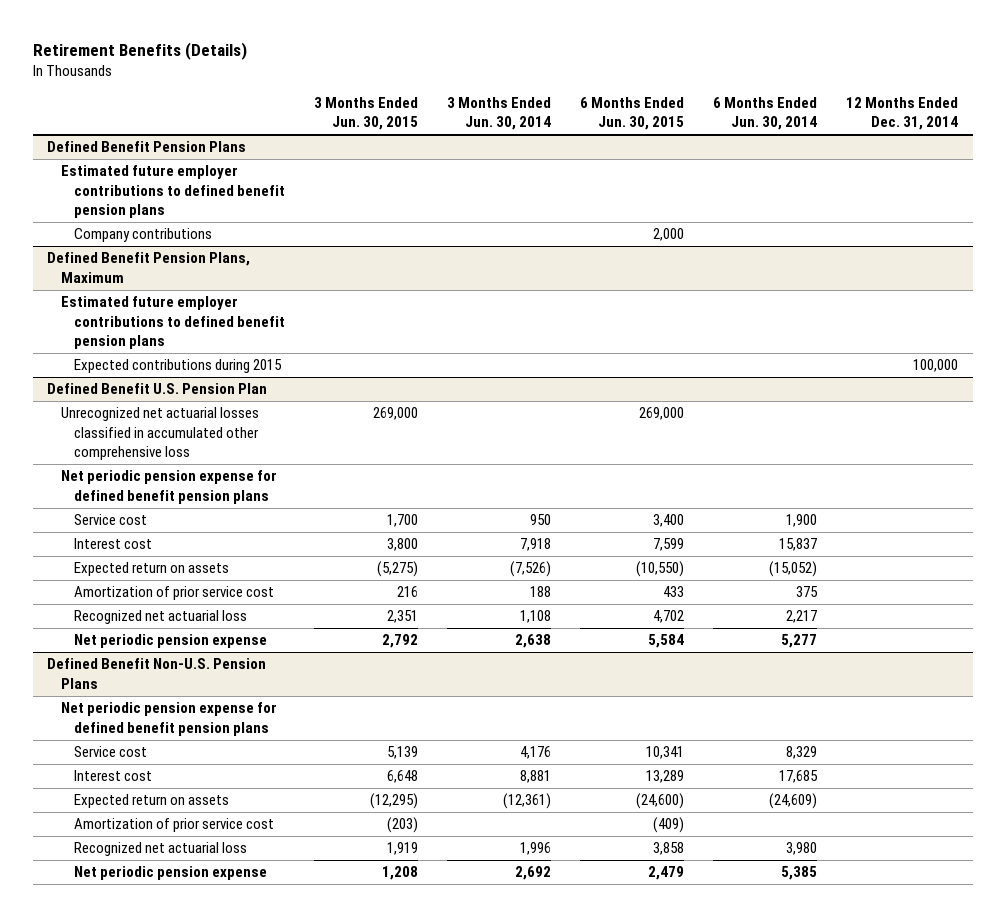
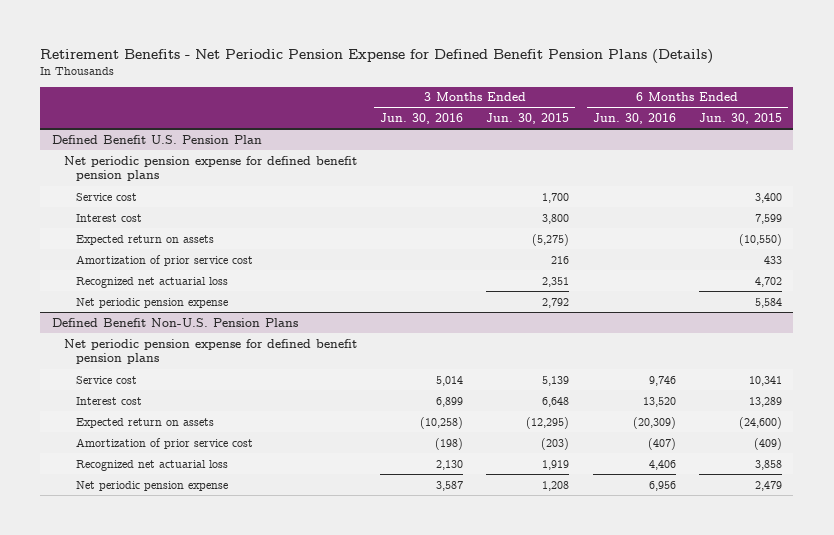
[32,41,247,60] Retirement Benefits (Details) -> [40,48,714,64] Retirement Benefits - Net Periodic Pension Expense for Defined Benefit Pension Plans (Details)
[447,97,552,131] 3 Months Ended Jun. 30, 2014 -> none
[713,97,818,131] 6 Months Ended Jun. 30, 2014 -> none
[846,97,959,131] 12 Months Ended Dec. 31, 2014 -> none
none -> [380,113,464,125] Jun. 30, 2016
none -> [592,113,676,125] Jun. 30, 2016
[47,141,247,153] Defined Benefit Pension Plans -> none
[60,165,286,218] Estimated future employer contributions to defined benefit pension plans -> none
[74,228,213,243] Company contributions -> none
[47,252,251,283] Defined Benefit Pension Plans, Maximum -> none
[60,296,286,349] Estimated future employer contributions to defined benefit pension plans -> none
[74,359,283,374] Expected contributions during 2015 -> none
[60,407,260,460] Unrecognized net actuarial losses classified in accumulated other comprehensive loss -> none

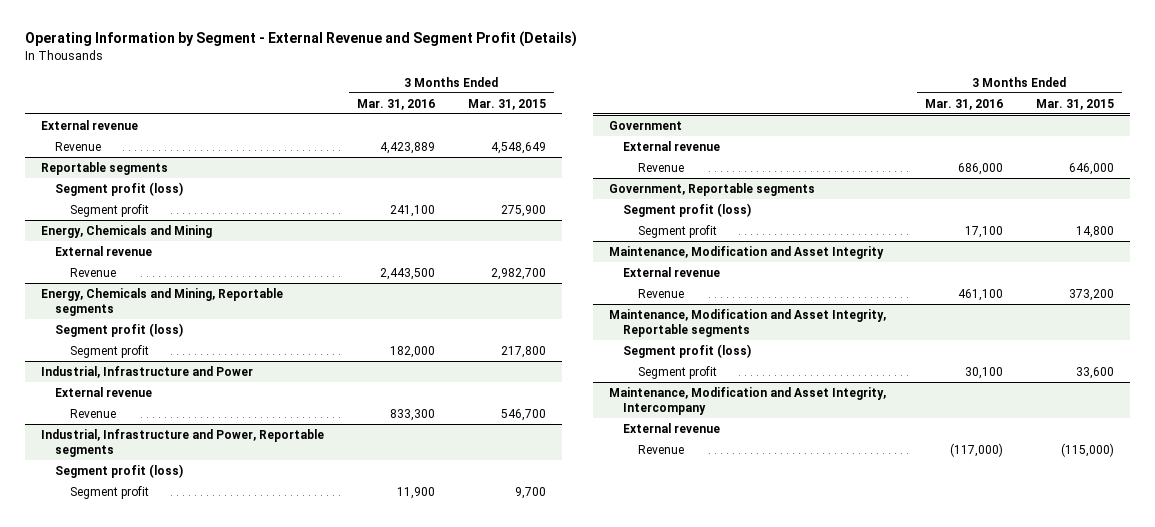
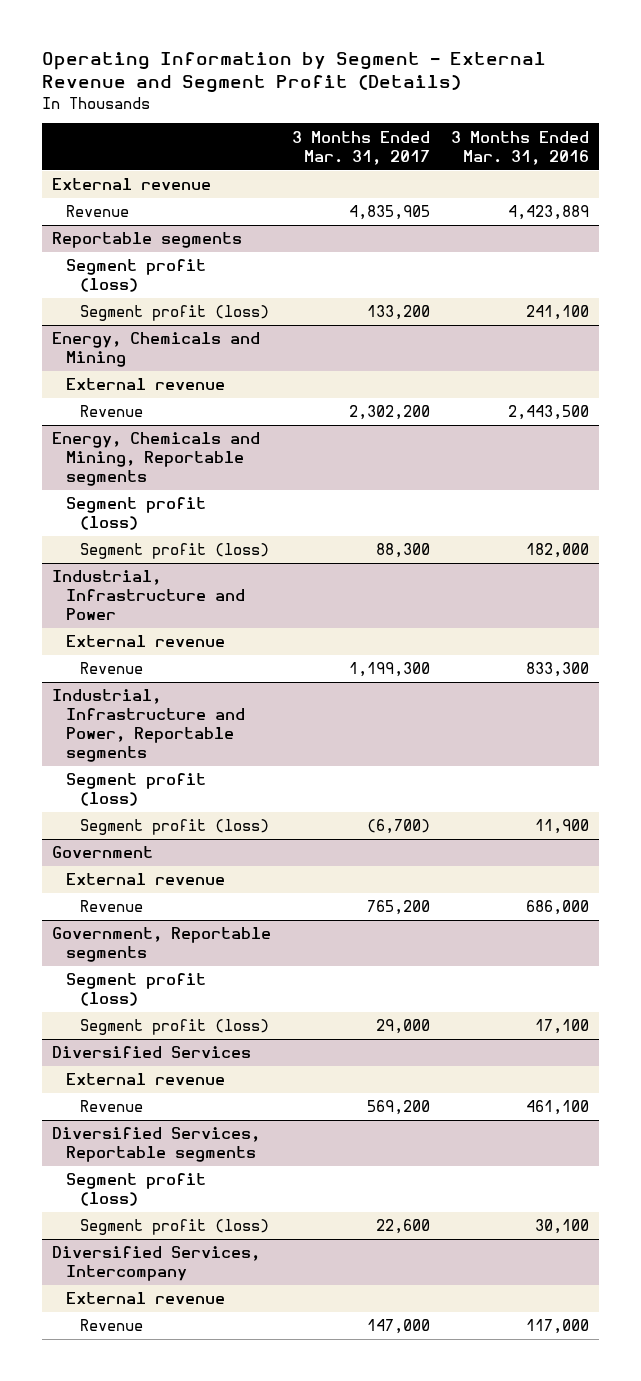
[467,98,546,110] Mar. 31, 2015 -> none
none -> [292,130,431,165] 3 Months Ended Mar. 31, 2017
[69,203,149,217] Segment profit -> [80,305,270,322] Segment profit (loss)
[69,344,149,358] Segment profit -> [80,543,270,560] Segment profit (loss)
[69,485,149,499] Segment profit -> [80,819,270,836] Segment profit (loss)
[609,245,885,259] Maintenance, Modification and Asset Integrity -> none
[637,224,717,238] Segment profit -> [80,1019,270,1036] Segment profit (loss)
none -> [52,1046,252,1059] Diversified Services
[609,308,887,337] Maintenance, Modification and Asset Integrity, Reportable segments -> none
none -> [52,1127,261,1163] Diversified Services, Reportable segments
[609,386,887,415] Maintenance, Modification and Asset Integrity, Intercompany -> none
[637,365,717,379] Segment profit -> [80,1219,270,1236] Segment profit (loss)
none -> [52,1246,261,1282] Diversified Services, Intercompany
[949,442,1003,457] (117,000) -> [525,1319,589,1335] 117,000

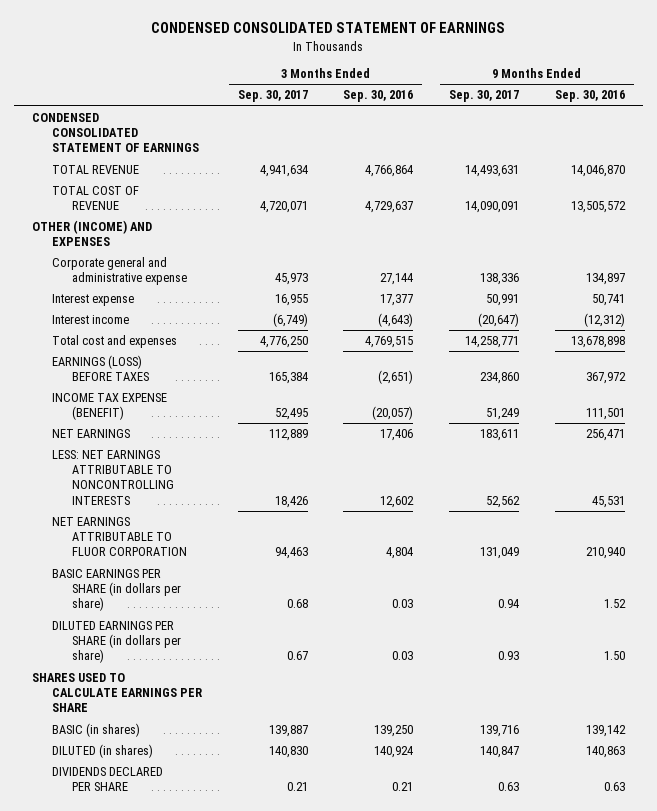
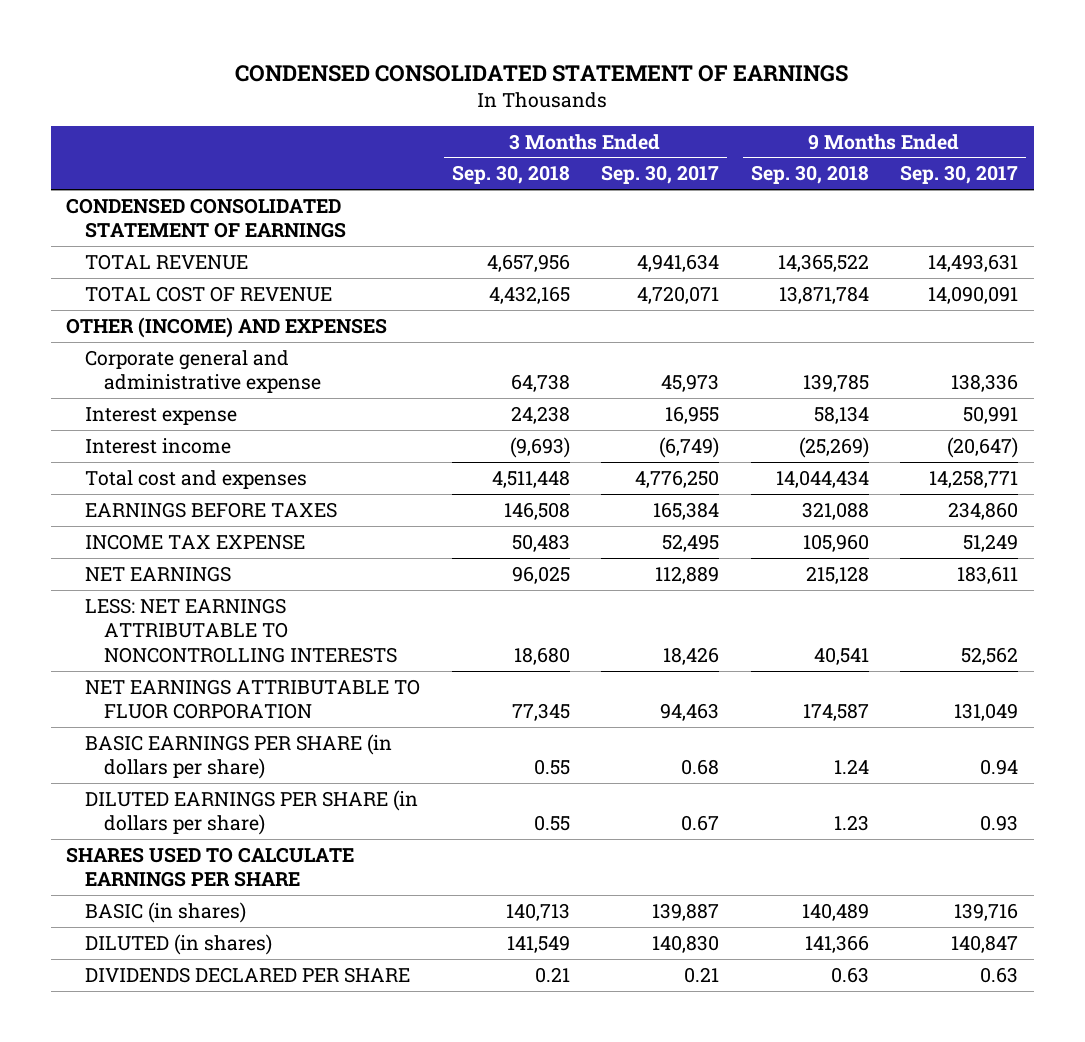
[343,90,414,103] Sep. 30, 2016 -> none
[554,90,625,103] Sep. 30, 2016 -> none
none -> [451,165,570,185] Sep. 30, 2018
none -> [750,165,869,185] Sep. 30, 2018
[51,355,150,382] EARNINGS (LOSS) BEFORE TAXES -> [85,501,338,518] EARNINGS BEFORE TAXES
[51,393,167,421] INCOME TAX EXPENSE (BENEFIT) -> [85,533,306,550] INCOME TAX EXPENSE

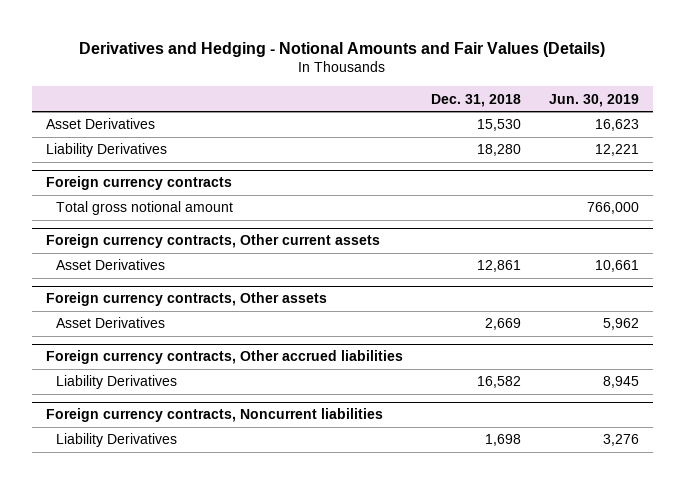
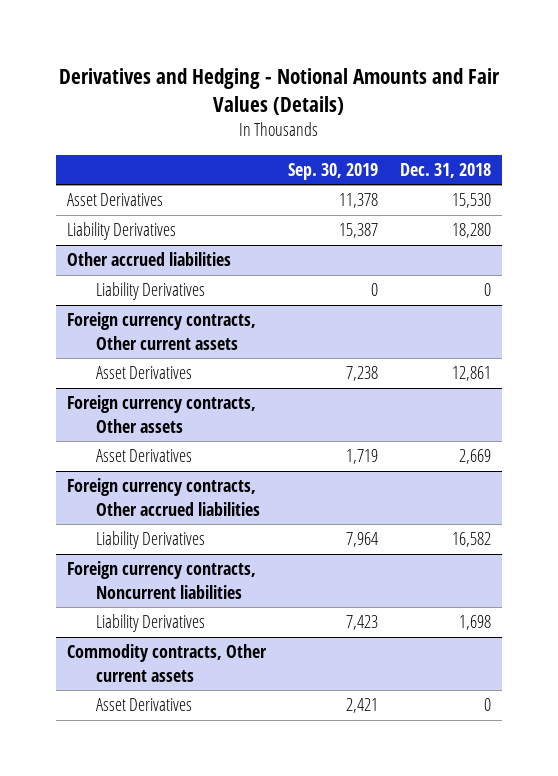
[548,93,639,107] Jun. 30, 2019 -> none
none -> [288,162,379,180] Sep. 30, 2019
[46,176,233,191] Foreign currency contracts -> none
[56,201,234,216] Total gross notional amount -> none
none -> [67,252,232,267] Other accrued liabilities
none -> [95,282,205,301] Liability Derivatives
none -> [67,644,268,682] Commodity contracts, Other current assets
none -> [95,698,192,712] Asset Derivatives

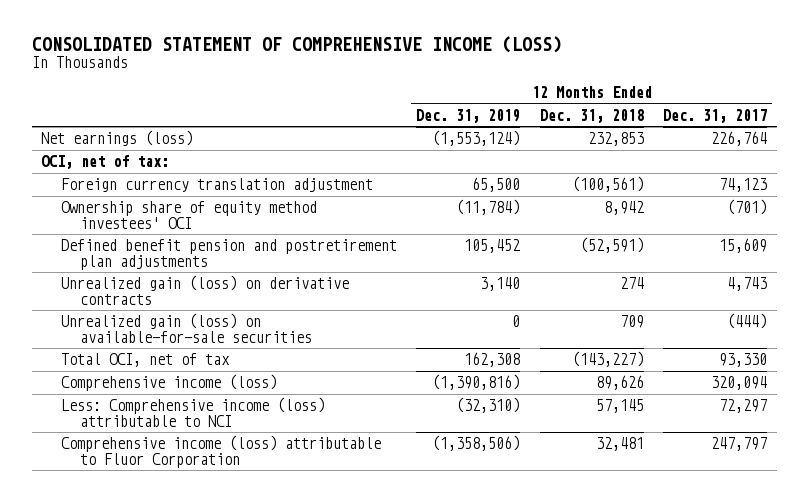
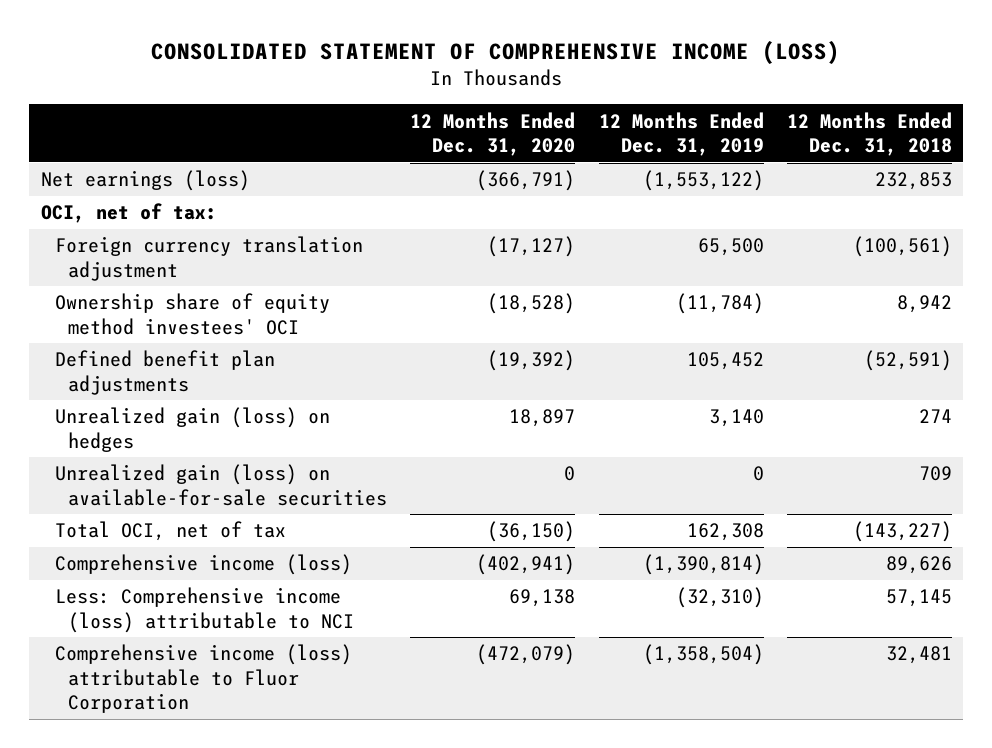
[663,108,768,123] Dec. 31, 2017 -> none
none -> [410,111,576,156] 12 Months Ended Dec. 31, 2020
[432,130,521,147] (1,553,124) -> [642,170,764,192] (1,553,122)
[60,239,397,270] Defined benefit pension and postretirement plan adjustments -> [54,350,275,395] Defined benefit plan adjustments
[60,275,349,305] Unrealized gain (loss) on derivative contracts -> [54,407,330,452] Unrealized gain (loss) on hedges
[432,374,521,391] (1,390,816) -> [642,554,764,576] (1,390,814)
[432,435,521,452] (1,358,506) -> [642,644,764,666] (1,358,504)

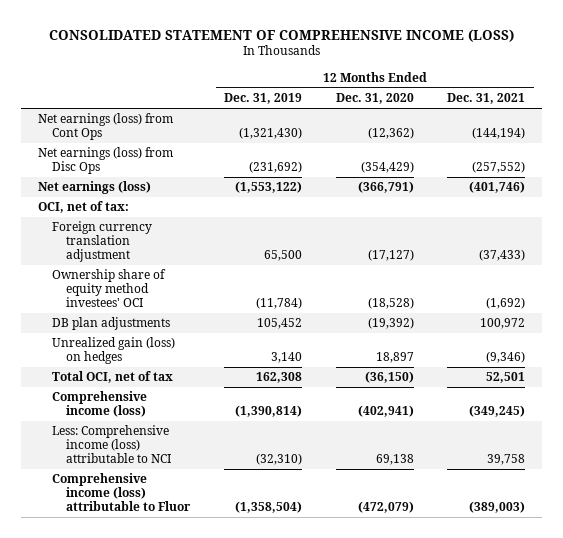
[786,111,952,156] 12 Months Ended Dec. 31, 2018 -> none
none -> [447,93,526,105] Dec. 31, 2021
none -> [38,113,174,141] Net earnings (loss) from Cont Ops
none -> [38,147,174,175] Net earnings (loss) from Disc Ops
[54,350,275,395] Defined benefit plan adjustments -> [52,317,171,331] DB plan adjustments
[54,464,388,506] Unrealized gain (loss) on available-for-sale securities -> none
[54,644,352,713] Comprehensive income (loss) attributable to Fluor Corporation -> [52,473,192,511] Comprehensive income (loss) attributable to Fluor

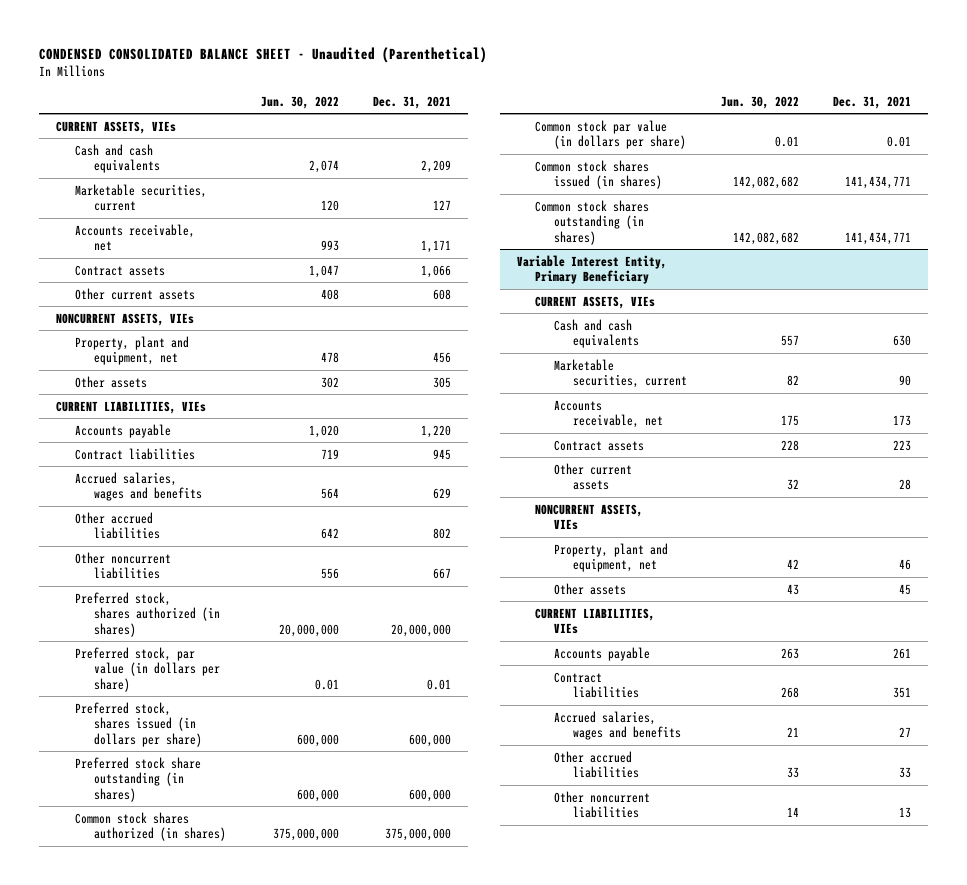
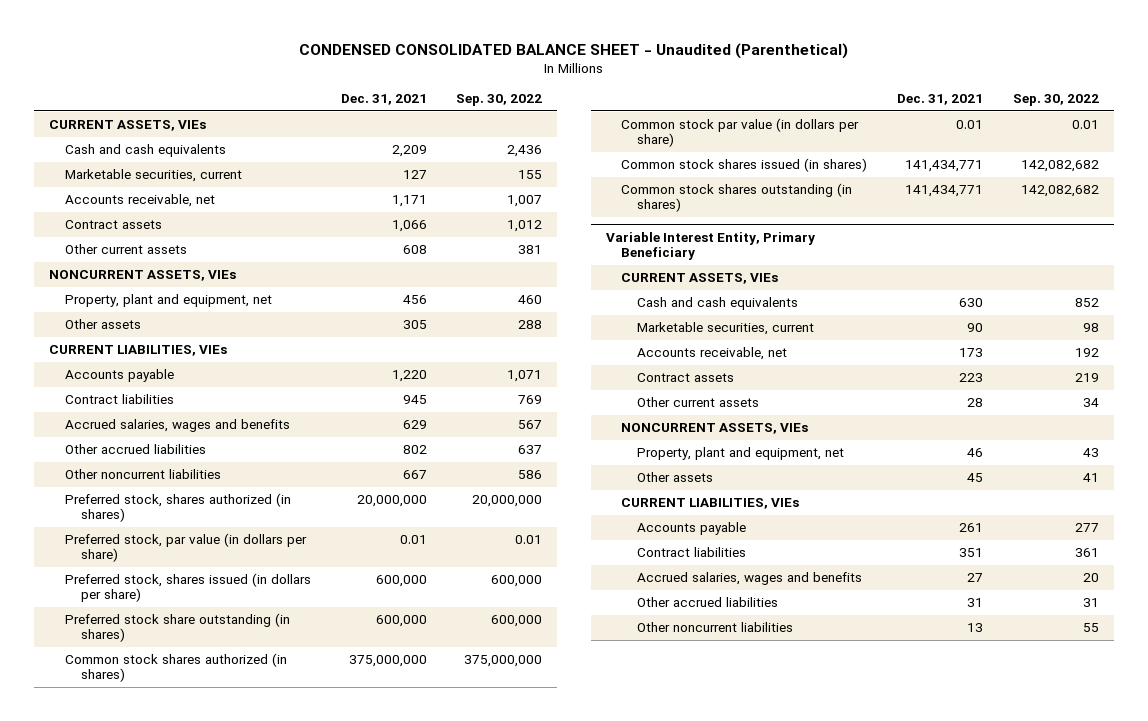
[260,95,339,109] Jun. 30, 2022 -> none
none -> [456,94,543,107] Sep. 30, 2022
[898,767,911,779] 33 -> [967,598,984,608] 31

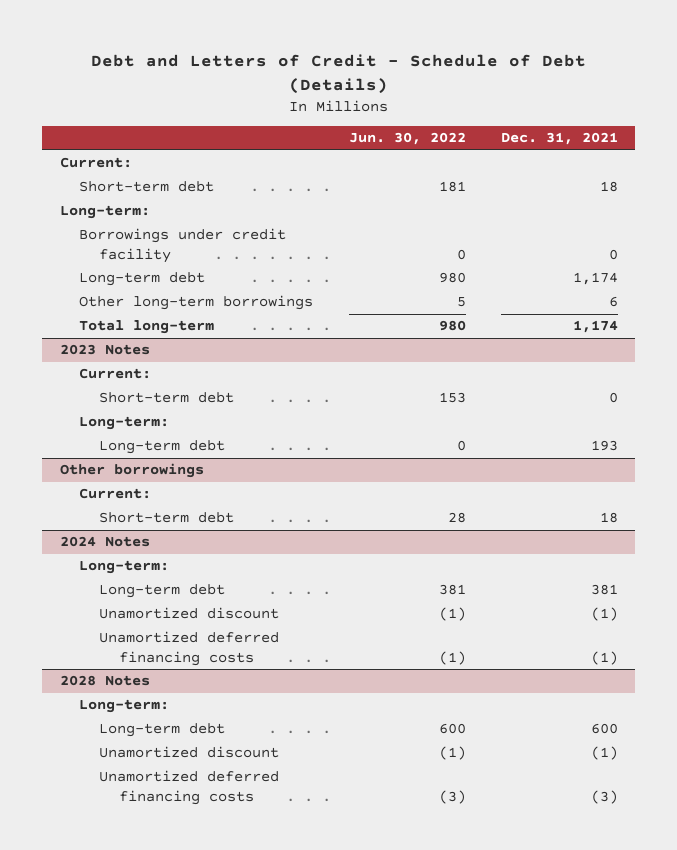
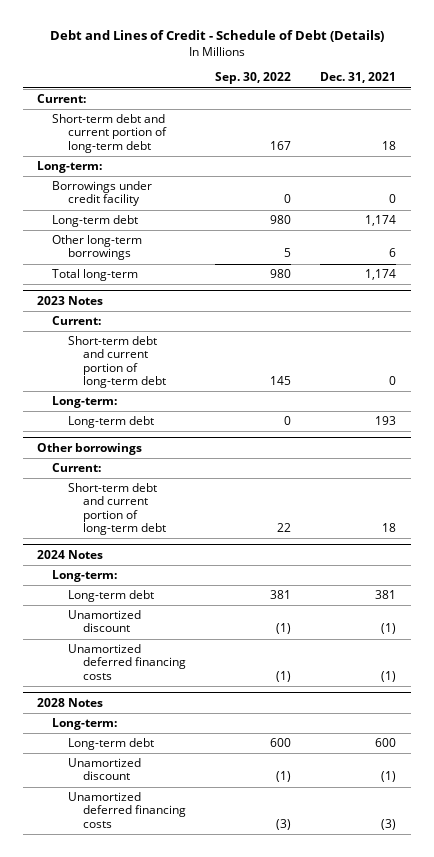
[90,53,586,94] Debt and Letters of Credit - Schedule of Debt (Details) -> [49,30,384,43] Debt and Lines of Credit - Schedule of Debt (Details)
[348,132,466,146] Jun. 30, 2022 -> none
none -> [215,72,292,85] Sep. 30, 2022
[79,181,215,193] Short-term debt -> [52,114,167,153] Short-term debt and current portion of long-term debt
[99,392,235,404] Short-term debt -> [67,336,166,388] Short-term debt and current portion of long-term debt
[99,512,235,524] Short-term debt -> [67,483,166,535] Short-term debt and current portion of long-term debt

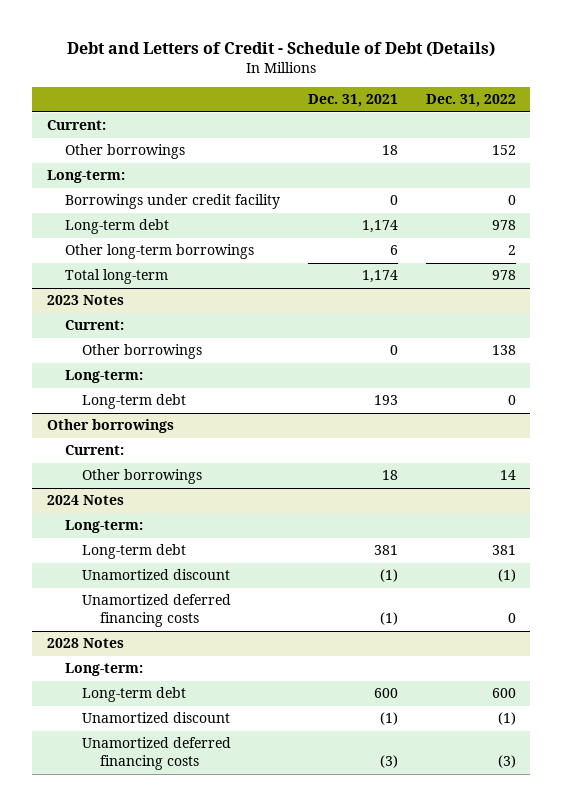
[49,30,384,43] Debt and Lines of Credit - Schedule of Debt (Details) -> [67,41,496,58] Debt and Letters of Credit - Schedule of Debt (Details)
[215,72,292,85] Sep. 30, 2022 -> none
none -> [426,94,517,108] Dec. 31, 2022
[52,114,167,153] Short-term debt and current portion of long-term debt -> [64,144,185,160] Other borrowings
[67,336,166,388] Short-term debt and current portion of long-term debt -> [82,344,203,360] Other borrowings
[67,483,166,535] Short-term debt and current portion of long-term debt -> [82,469,203,485] Other borrowings

